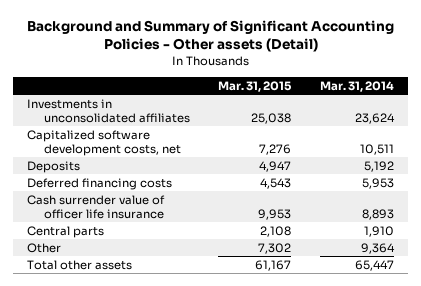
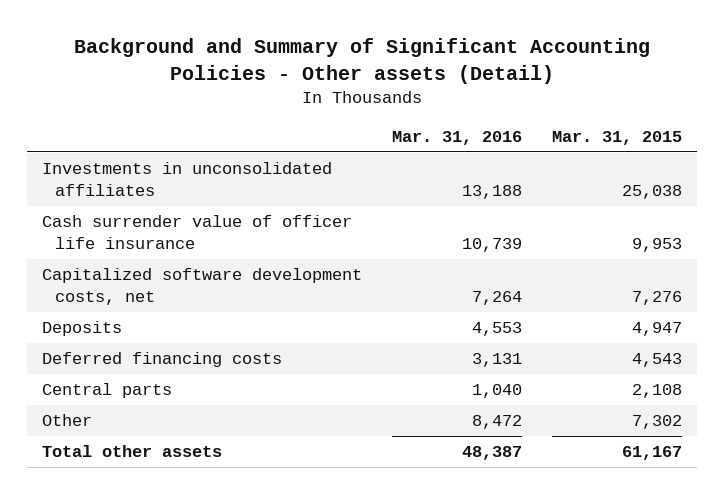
[319,80,394,92] Mar. 31, 2014 -> none
none -> [391,130,522,145] Mar. 31, 2016
[27,194,166,220] Cash surrender value of officer life insurance -> [41,215,352,250] Cash surrender value of officer life insurance

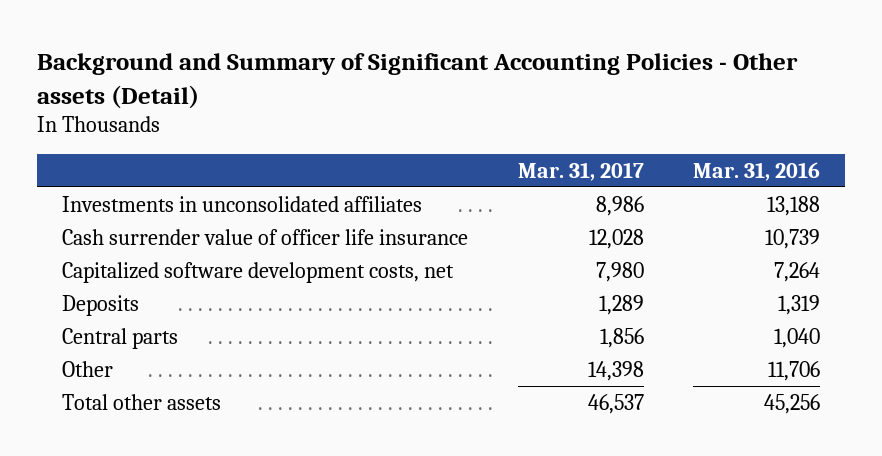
[552,130,683,145] Mar. 31, 2015 -> none
none -> [517,161,644,181] Mar. 31, 2017
[41,352,282,368] Deferred financing costs -> none
[471,322,522,337] 4,553 -> [778,294,821,315] 1,319
[471,415,522,430] 8,472 -> [768,360,821,381] 11,706
[461,446,522,461] 48,387 -> [764,393,821,414] 45,256

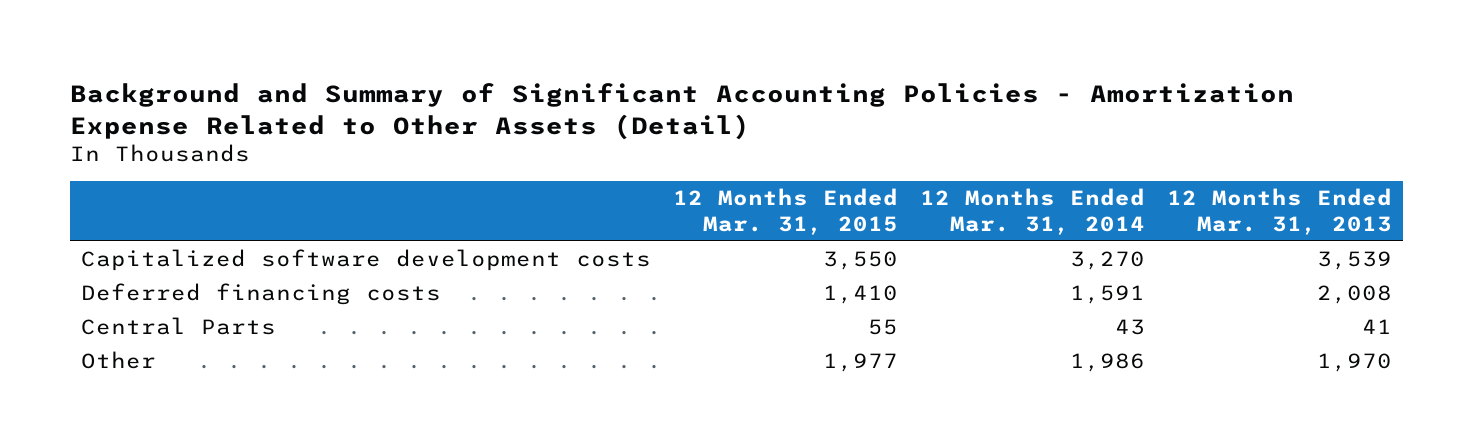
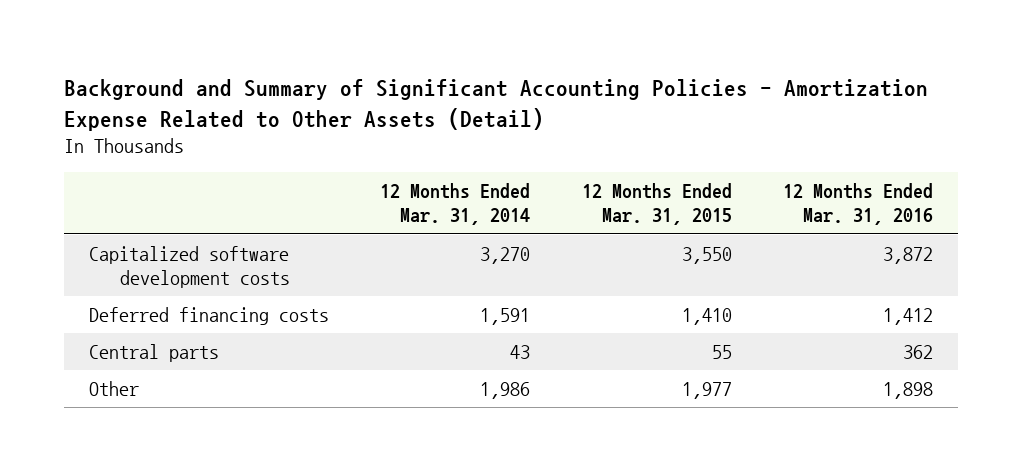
[1166,188,1392,236] 12 Months Ended Mar. 31, 2013 -> none
none -> [782,183,933,226] 12 Months Ended Mar. 31, 2016
[81,316,277,335] Central Parts -> [89,343,220,362] Central parts

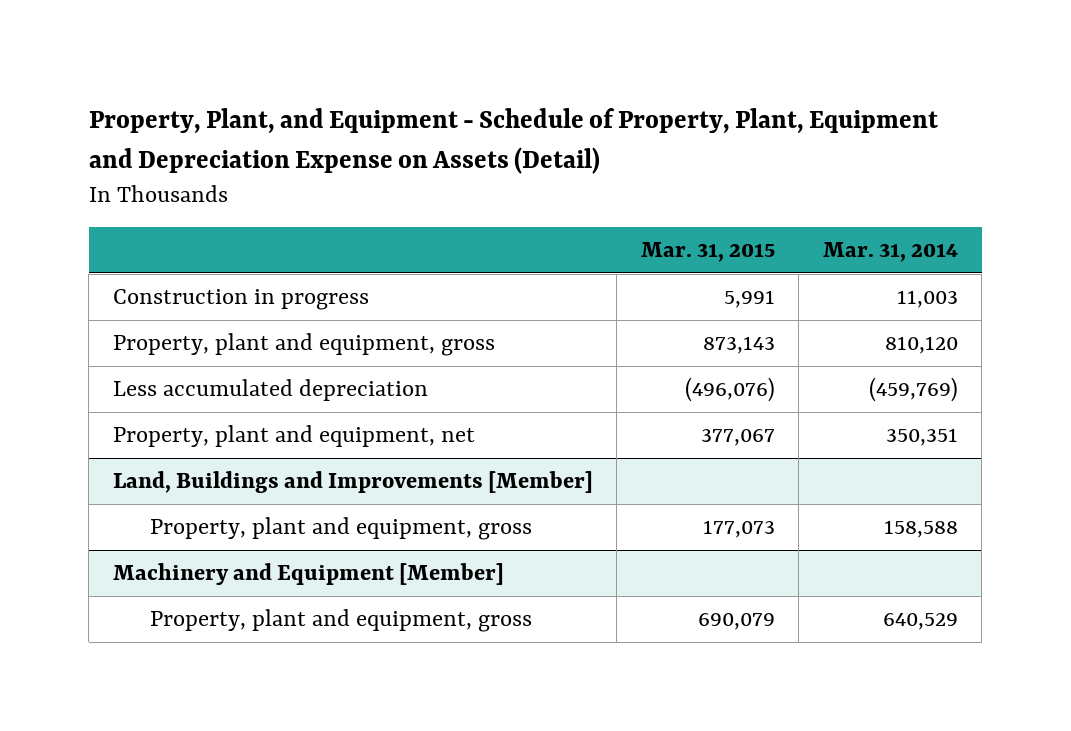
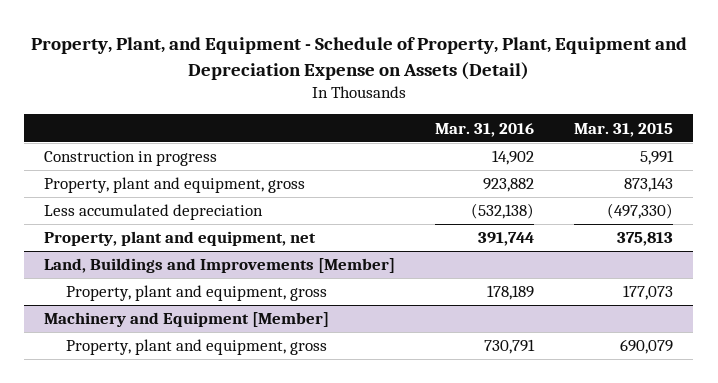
[822,242,958,263] Mar. 31, 2014 -> none
none -> [435,122,535,137] Mar. 31, 2016
[684,376,775,402] (496,076) -> [607,203,674,220] (497,330)
[700,428,775,446] 377,067 -> [617,232,674,247] 375,813

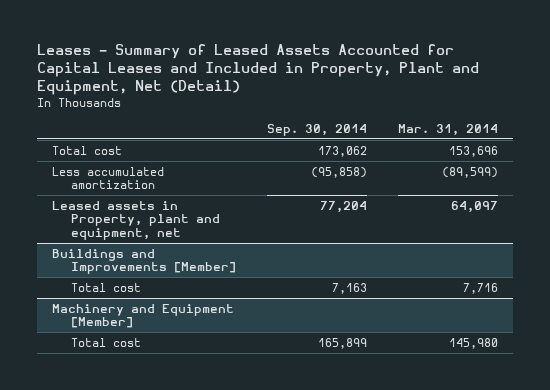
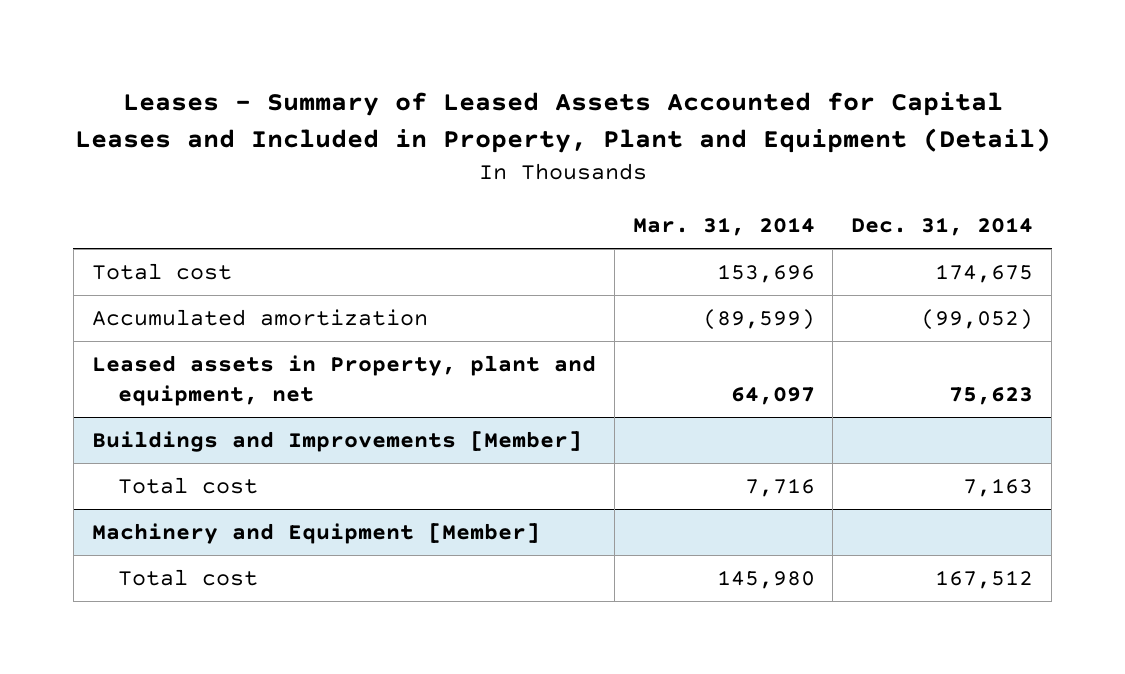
[36,43,479,96] Leases - Summary of Leased Assets Accounted for Capital Leases and Included in Property, Plant and Equipment, Net (Detail) -> [74,92,1051,153] Leases - Summary of Leased Assets Accounted for Capital Leases and Included in Property, Plant and Equipment (Detail)
[266,124,367,137] Sep. 30, 2014 -> none
none -> [851,217,1034,237] Dec. 31, 2014
[52,166,165,190] Less accumulated amortization -> [91,308,428,326] Accumulated amortization

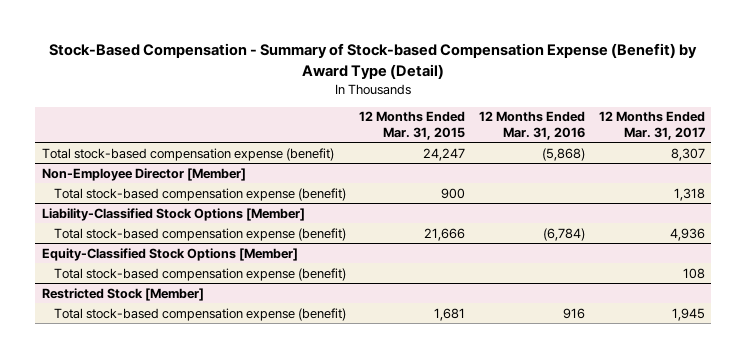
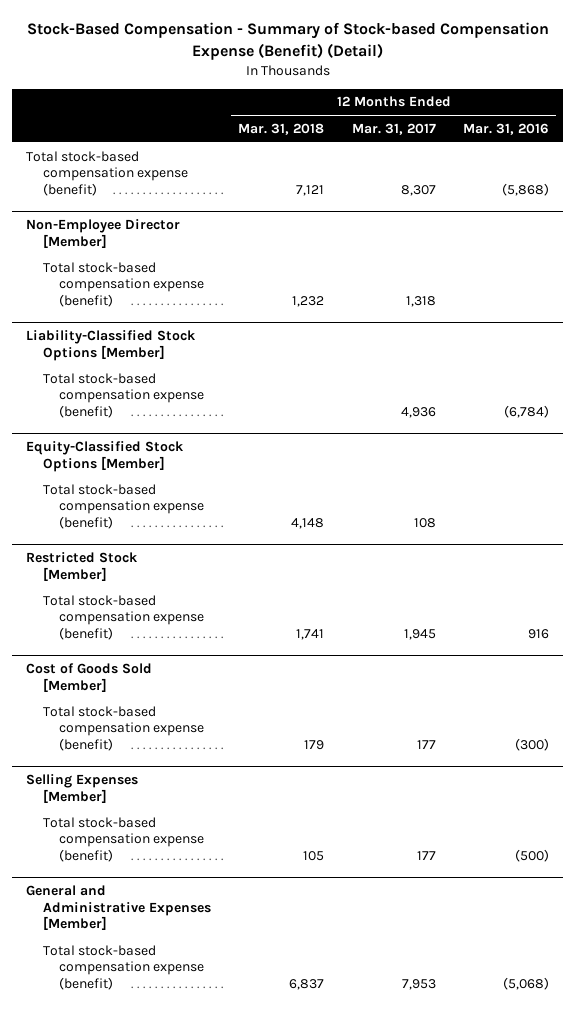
[49,43,698,79] Stock-Based Compensation - Summary of Stock-based Compensation Expense (Benefit) by Award Type (Detail) -> [26,22,549,60] Stock-Based Compensation - Summary of Stock-based Compensation Expense (Benefit) (Detail)
[359,111,466,141] 12 Months Ended Mar. 31, 2015 -> none
none -> [238,122,325,135] Mar. 31, 2018
none -> [26,662,153,692] Cost of Goods Sold [Member]
none -> [42,705,204,751] Total stock-based compensation expense (benefit)
none -> [26,773,139,803] Selling Expenses [Member]
none -> [42,816,204,862] Total stock-based compensation expense (benefit)
none -> [26,884,211,931] General and Administrative Expenses [Member]
none -> [42,944,204,990] Total stock-based compensation expense (benefit)

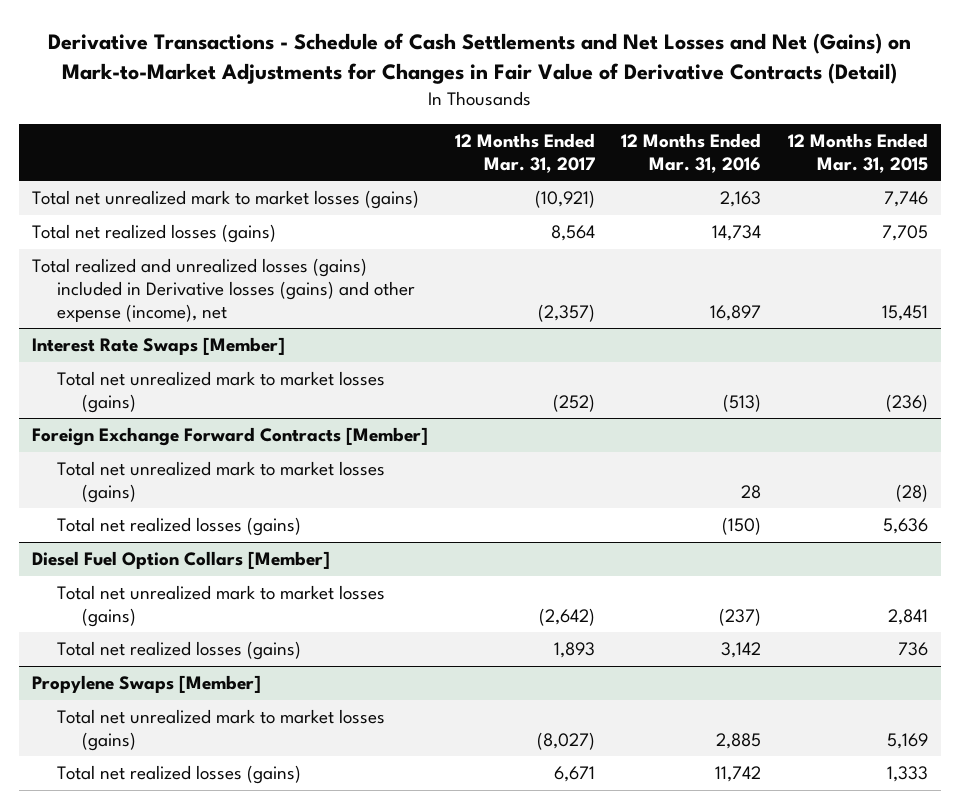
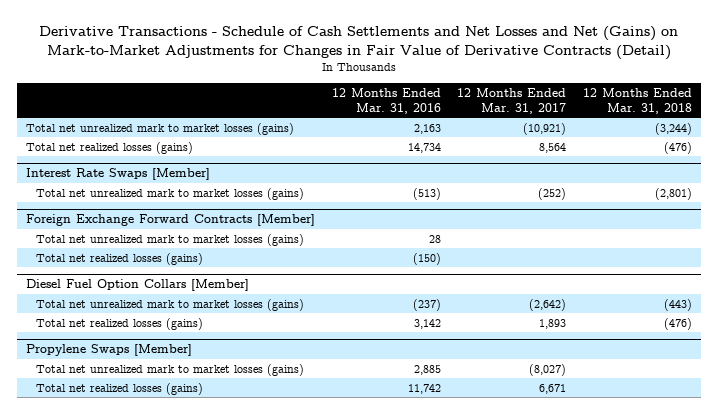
[787,133,928,174] 12 Months Ended Mar. 31, 2015 -> none
none -> [583,87,693,114] 12 Months Ended Mar. 31, 2018
[32,258,416,322] Total realized and unrealized losses (gains) included in Derivative losses (gains) and other expense (income), net -> none

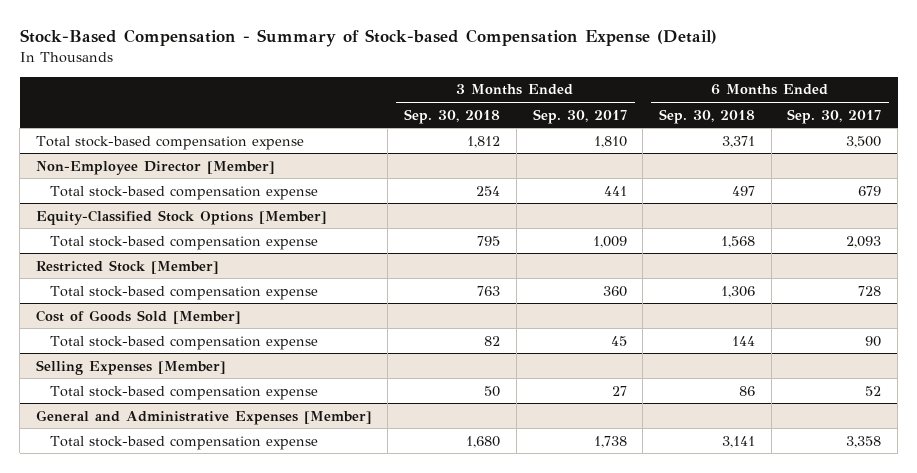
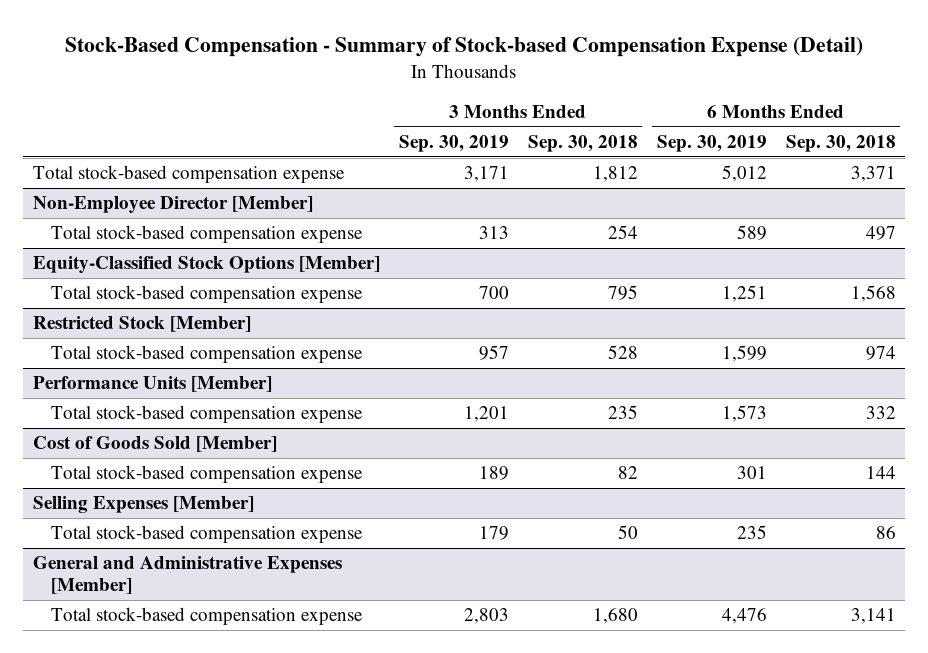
[532,108,627,124] Sep. 30, 2017 -> none
[787,108,882,124] Sep. 30, 2017 -> none
none -> [398,135,509,153] Sep. 30, 2019
none -> [656,135,767,153] Sep. 30, 2019
[477,285,501,296] 763 -> [607,345,638,360] 528
[720,285,755,298] 1,306 -> [865,346,896,361] 974
none -> [32,376,272,393] Performance Units [Member]
none -> [50,405,363,424] Total stock-based compensation expense

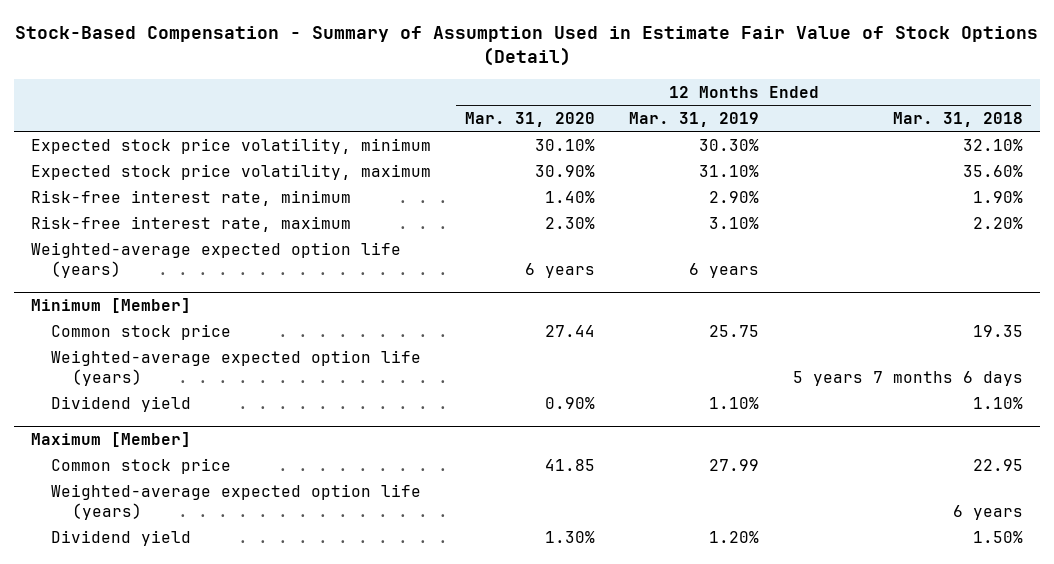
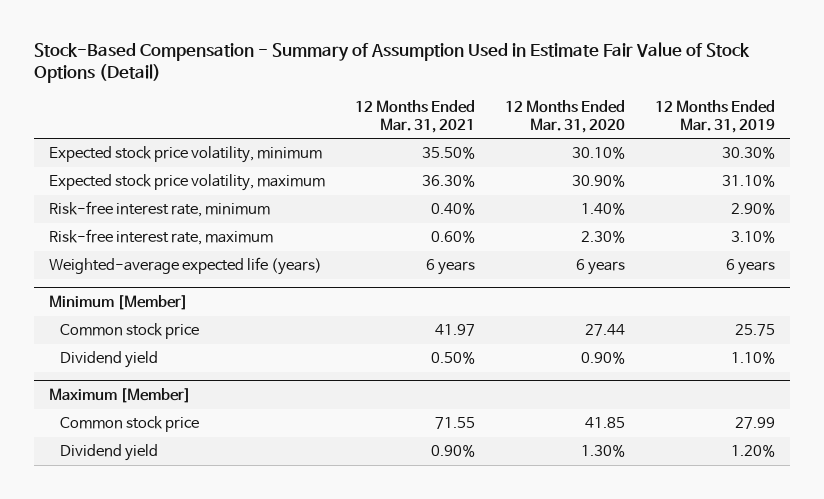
[892,111,1023,127] Mar. 31, 2018 -> none
none -> [354,99,475,133] 12 Months Ended Mar. 31, 2021
[31,241,402,278] Weighted-average expected option life (years) -> [48,257,322,276] Weighted-average expected life (years)
[51,349,422,386] Weighted-average expected option life (years) -> none
[51,483,422,520] Weighted-average expected option life (years) -> none

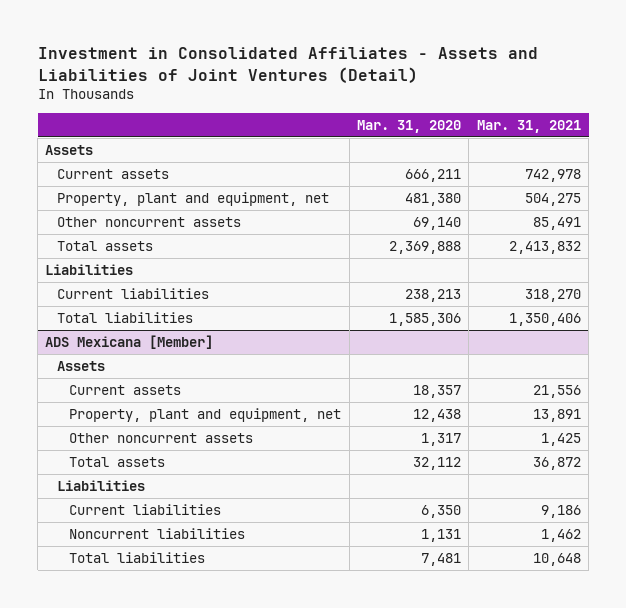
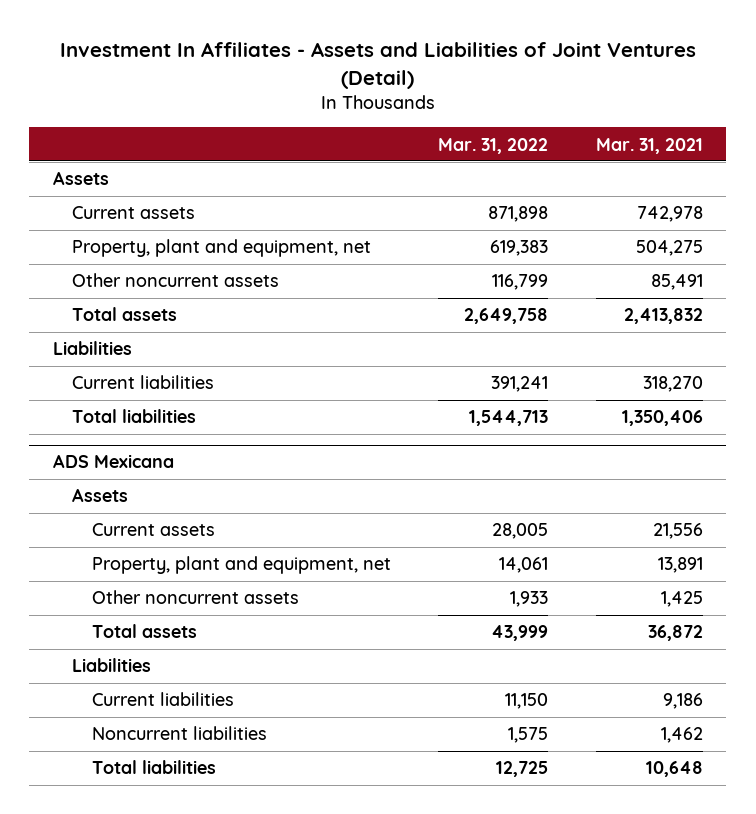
[37,47,538,83] Investment in Consolidated Affiliates - Assets and Liabilities of Joint Ventures (Detail) -> [59,42,696,90] Investment In Affiliates - Assets and Liabilities of Joint Ventures (Detail)
[357,120,462,134] Mar. 31, 2020 -> none
none -> [438,137,549,154] Mar. 31, 2022
[45,334,214,349] ADS Mexicana [Member] -> [53,454,175,469] ADS Mexicana

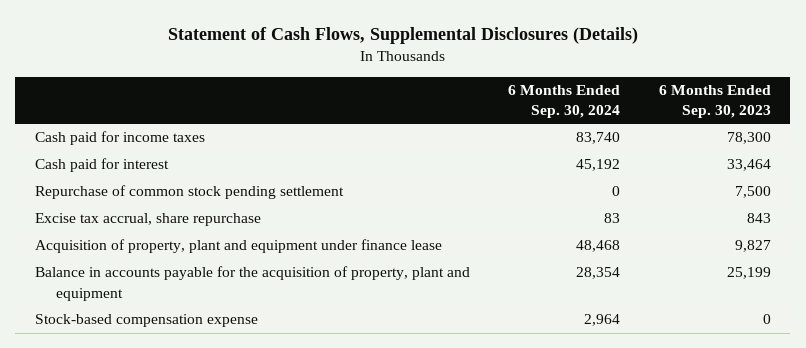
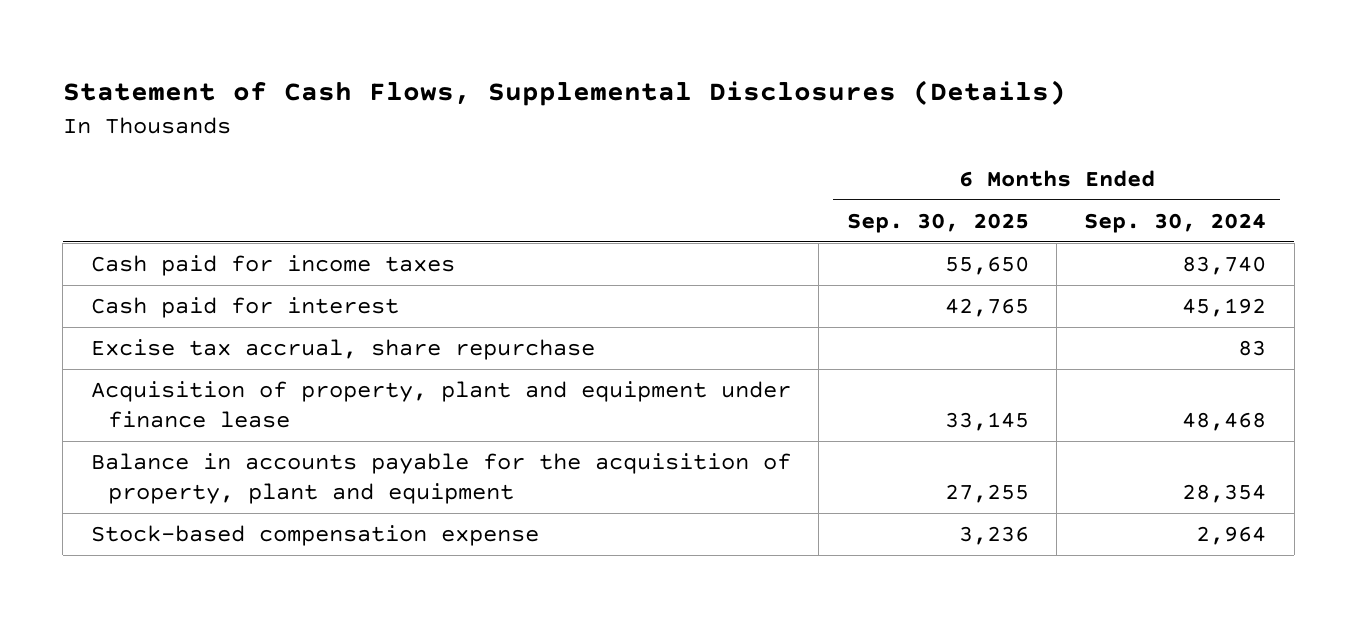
[659,85,772,119] 6 Months Ended Sep. 30, 2023 -> none
none -> [846,212,1029,233] Sep. 30, 2025
[34,185,344,200] Repurchase of common stock pending settlement -> none

